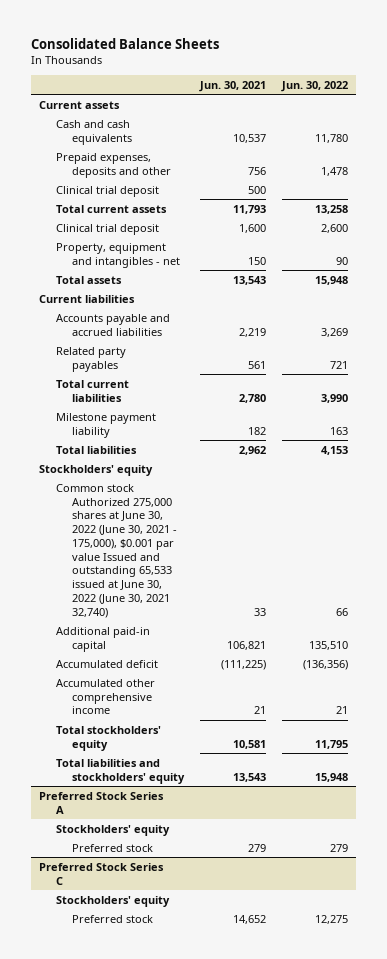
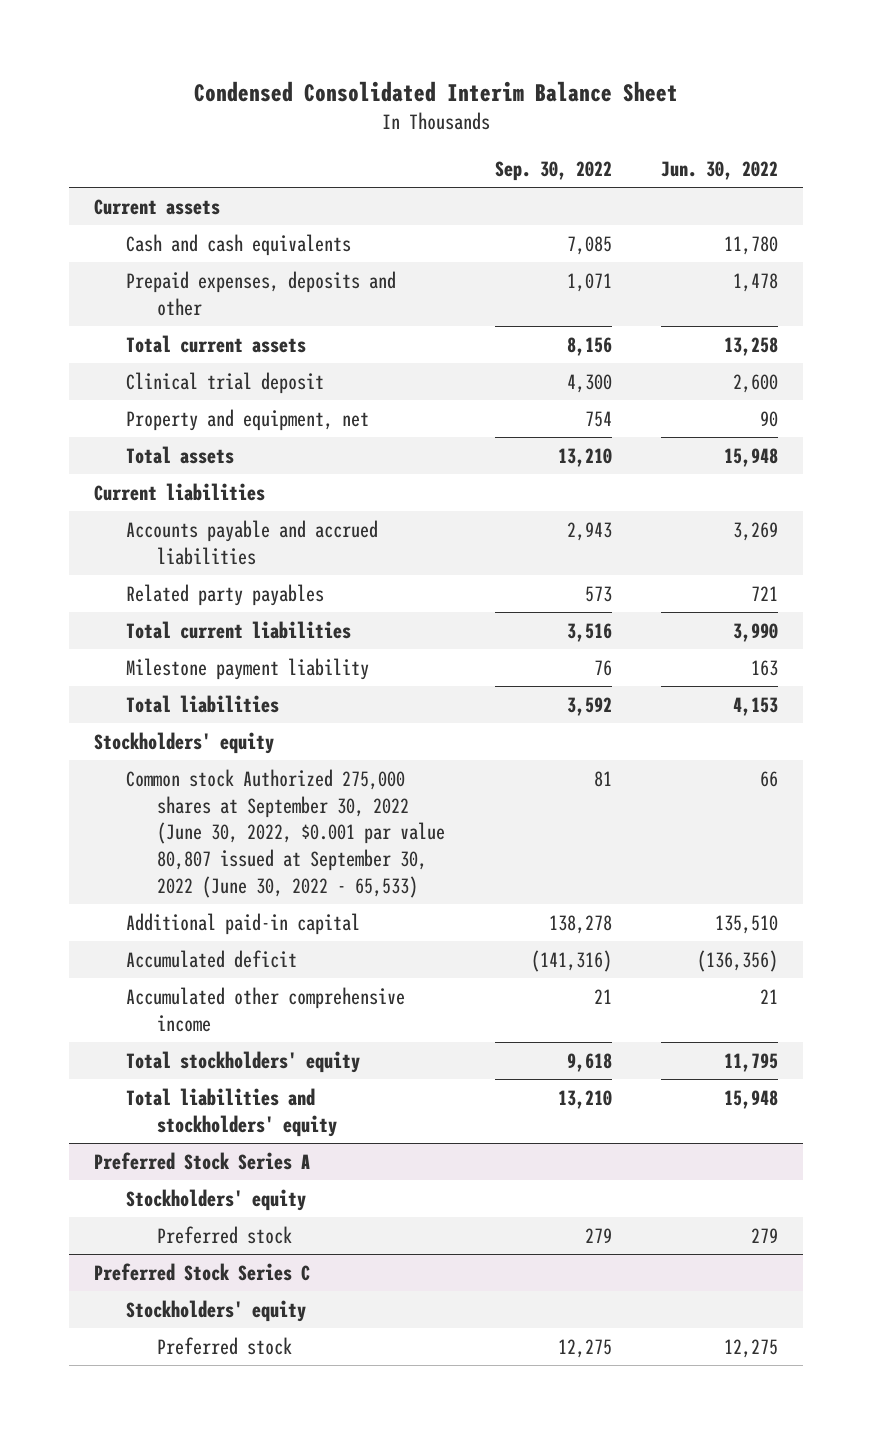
[31,37,220,49] Consolidated Balance Sheets -> [194,81,679,103] Condensed Consolidated Interim Balance Sheet
[199,80,267,92] Jun. 30, 2021 -> none
none -> [494,160,612,181] Sep. 30, 2022
[55,185,159,197] Clinical trial deposit -> none
[55,242,181,268] Property, equipment and intangibles - net -> [125,408,369,431] Property and equipment, net
[55,483,178,618] Common stock Authorized 275,000 shares at June 30, 2022 (June 30, 2021 - 175,000), $0.001 par value Issued and outstanding 65,533 issued at June 30, 2022 (June 30, 2021 32,740) -> [125,768,446,899] Common stock Authorized 275,000 shares at September 30, 2022 (June 30, 2022, $0.001 par value 80,807 issued at September 30, 2022 (June 30, 2022 - 65,533)

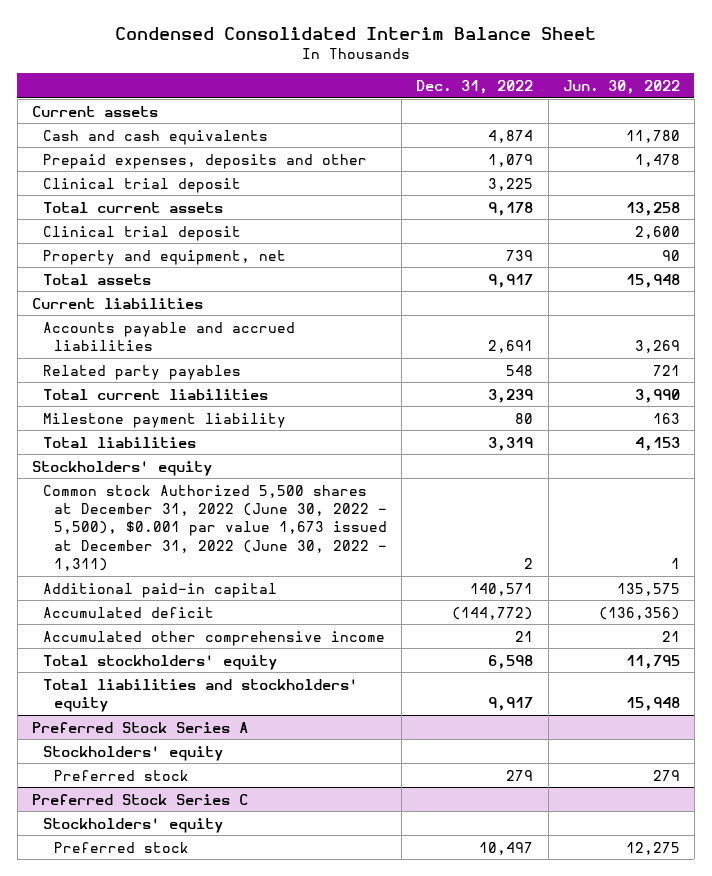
[494,160,612,181] Sep. 30, 2022 -> none
none -> [416,79,534,94] Dec. 31, 2022
none -> [43,177,242,193] Clinical trial deposit
[125,768,446,899] Common stock Authorized 275,000 shares at September 30, 2022 (June 30, 2022, $0.001 par value 80,807 issued at September 30, 2022 (June 30, 2022 - 65,533) -> [43,484,388,572] Common stock Authorized 5,500 shares at December 31, 2022 (June 30, 2022 - 5,500), $0.001 par value 1,673 issued at December 31, 2022 (June 30, 2022 - 1,311)
[760,770,779,787] 66 -> [670,558,680,570] 1
[715,914,779,934] 135,510 -> [616,582,680,596] 135,575

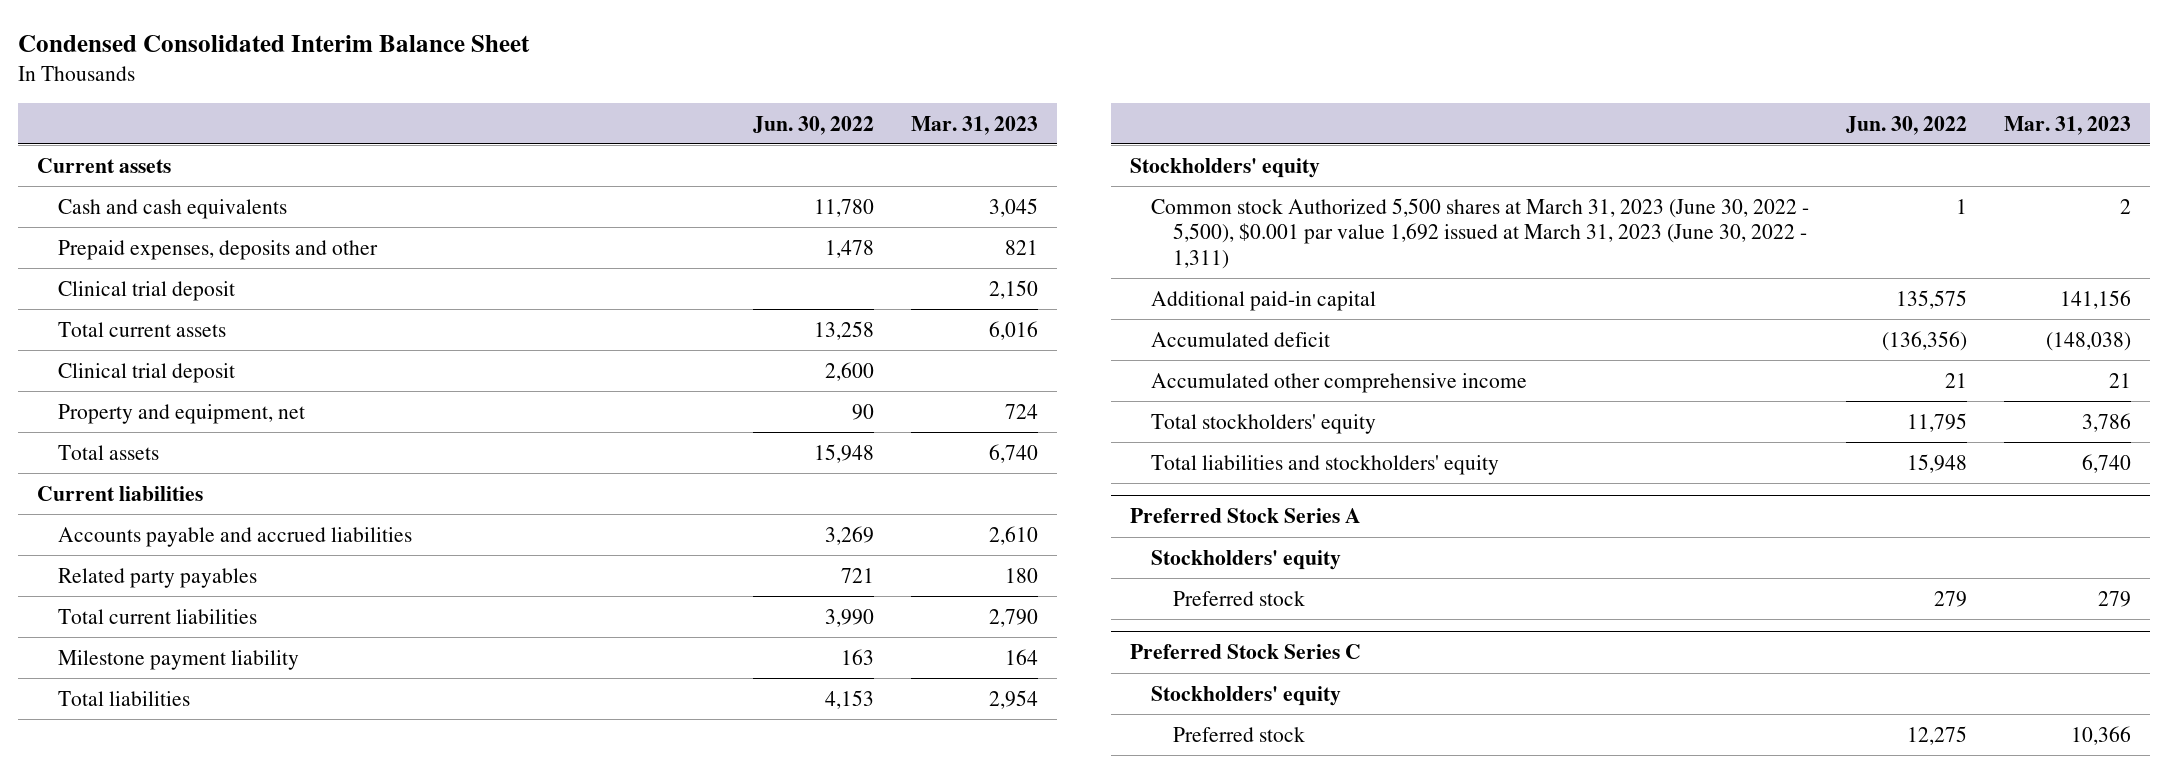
[416,79,534,94] Dec. 31, 2022 -> none
none -> [911,115,1039,135] Mar. 31, 2023
[43,484,388,572] Common stock Authorized 5,500 shares at December 31, 2022 (June 30, 2022 - 5,500), $0.001 par value 1,673 issued at December 31, 2022 (June 30, 2022 - 1,311) -> [1151,197,1810,269] Common stock Authorized 5,500 shares at March 31, 2023 (June 30, 2022 - 5,500), $0.001 par value 1,692 issued at March 31, 2023 (June 30, 2022 - 1,311)

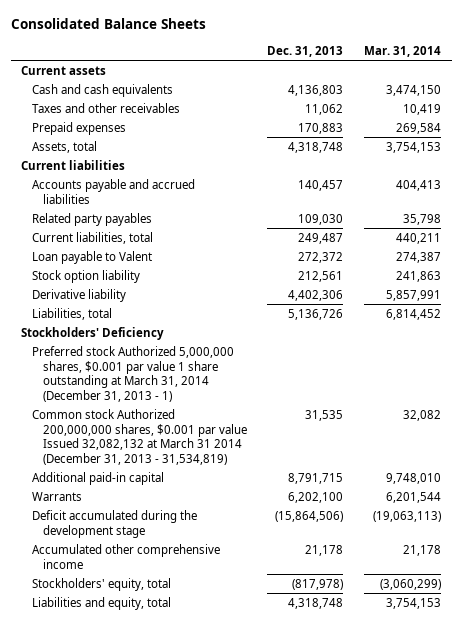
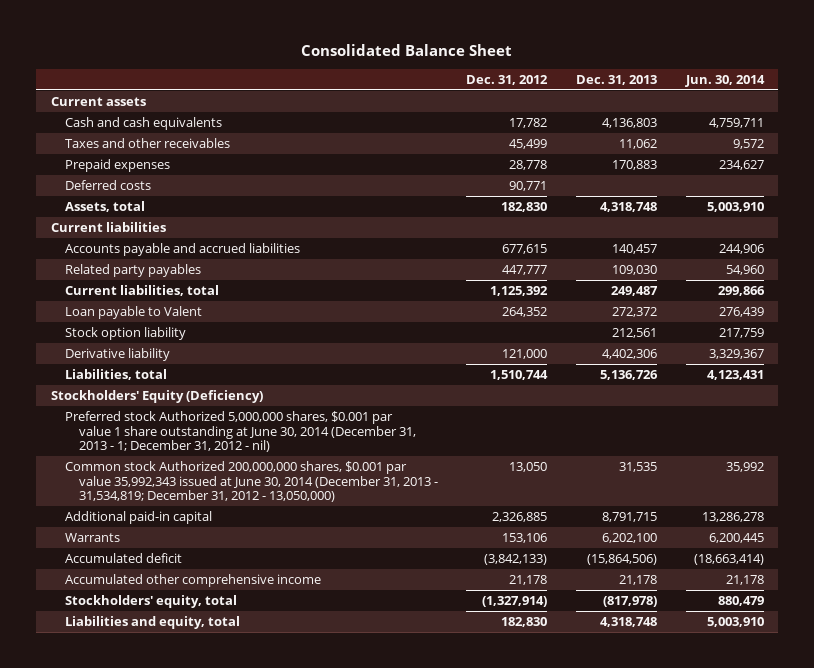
[10,17,206,29] Consolidated Balance Sheets -> [301,43,513,56] Consolidated Balance Sheet
[364,45,442,57] Mar. 31, 2014 -> none
none -> [466,74,549,85] Dec. 31, 2012
none -> [684,74,765,87] Jun. 30, 2014
none -> [64,180,151,191] Deferred costs
[21,326,165,340] Stockholders' Deficiency -> [50,390,263,404] Stockholders' Equity (Deficiency)
[31,345,234,402] Preferred stock Authorized 5,000,000 shares, $0.001 par value 1 share outstanding at March 31, 2014 (December 31, 2013 - 1) -> [64,411,416,453] Preferred stock Authorized 5,000,000 shares, $0.001 par value 1 share outstanding at June 30, 2014 (December 31, 2013 - 1; December 31, 2012 - nil)
[31,408,247,465] Common stock Authorized 200,000,000 shares, $0.001 par value Issued 32,082,132 at March 31 2014 (December 31, 2013 - 31,534,819) -> [64,461,438,503] Common stock Authorized 200,000,000 shares, $0.001 par value 35,992,343 issued at June 30, 2014 (December 31, 2013 - 31,534,819; December 31, 2012 - 13,050,000)
[31,509,197,538] Deficit accumulated during the development stage -> [64,553,182,564] Accumulated deficit

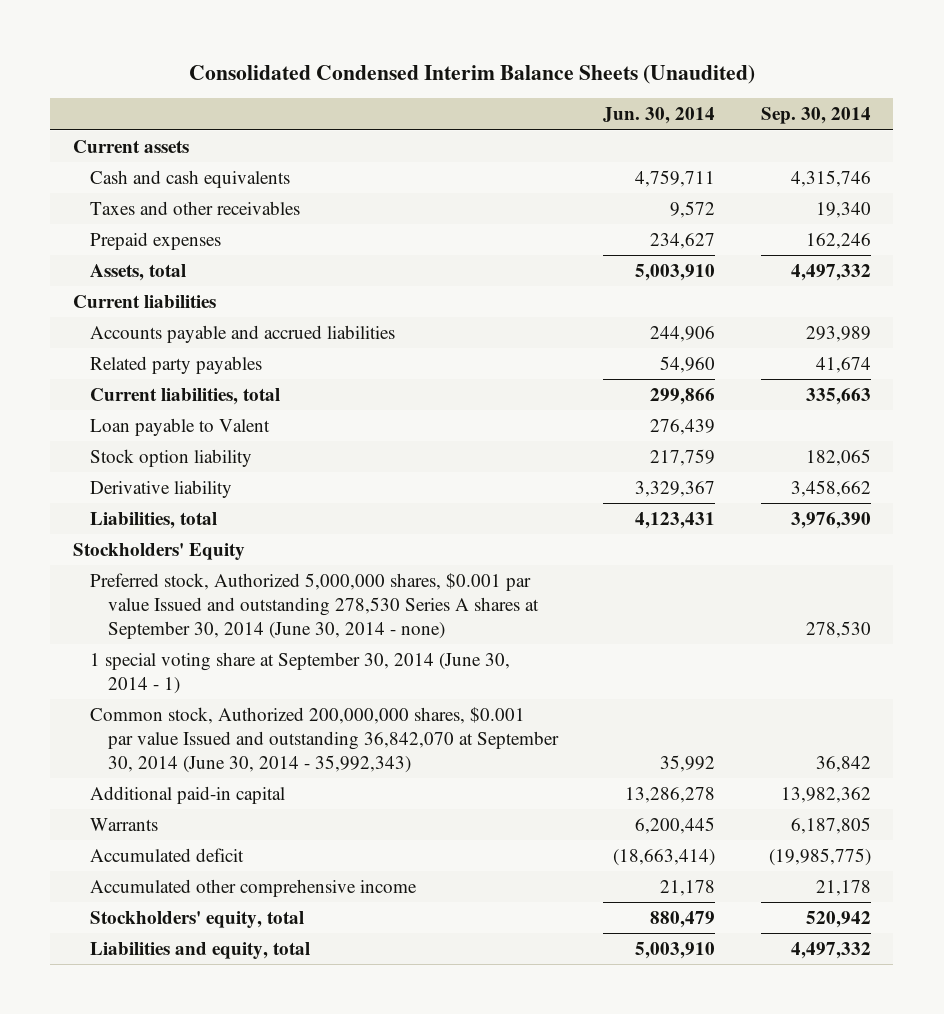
[301,43,513,56] Consolidated Balance Sheet -> [188,64,755,84] Consolidated Condensed Interim Balance Sheets (Unaudited)
[466,74,549,85] Dec. 31, 2012 -> none
[575,74,657,85] Dec. 31, 2013 -> none
none -> [760,107,871,125] Sep. 30, 2014
[64,180,151,191] Deferred costs -> none
[50,390,263,404] Stockholders' Equity (Deficiency) -> [73,542,246,560] Stockholders' Equity
[64,411,416,453] Preferred stock Authorized 5,000,000 shares, $0.001 par value 1 share outstanding at June 30, 2014 (December 31, 2013 - 1; December 31, 2012 - nil) -> [90,572,539,639] Preferred stock, Authorized 5,000,000 shares, $0.001 par value Issued and outstanding 278,530 Series A shares at September 30, 2014 (June 30, 2014 - none)
none -> [90,651,511,694] 1 special voting share at September 30, 2014 (June 30, 2014 - 1)
[64,461,438,503] Common stock Authorized 200,000,000 shares, $0.001 par value 35,992,343 issued at June 30, 2014 (December 31, 2013 - 31,534,819; December 31, 2012 - 13,050,000) -> [90,706,559,773] Common stock, Authorized 200,000,000 shares, $0.001 par value Issued and outstanding 36,842,070 at September 30, 2014 (June 30, 2014 - 35,992,343)

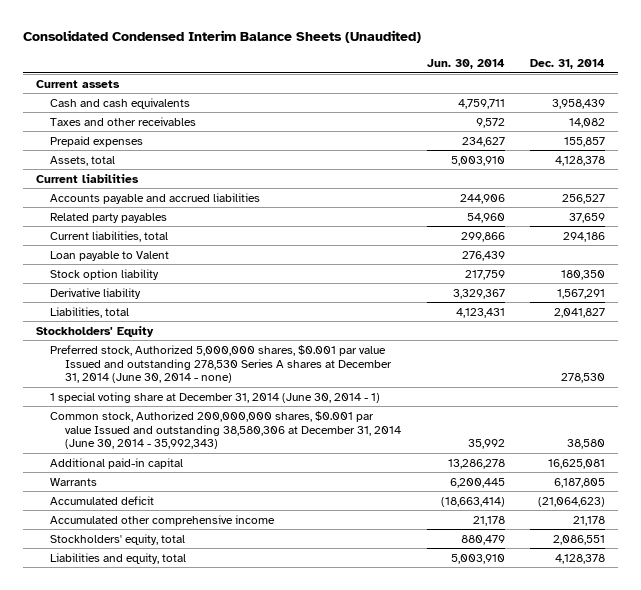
[760,107,871,125] Sep. 30, 2014 -> none
none -> [530,58,606,69] Dec. 31, 2014
[90,572,539,639] Preferred stock, Authorized 5,000,000 shares, $0.001 par value Issued and outstanding 278,530 Series A shares at September 30, 2014 (June 30, 2014 - none) -> [50,344,393,384] Preferred stock, Authorized 5,000,000 shares, $0.001 par value Issued and outstanding 278,530 Series A shares at December 31, 2014 (June 30, 2014 - none)
[90,651,511,694] 1 special voting share at September 30, 2014 (June 30, 2014 - 1) -> [50,391,381,403] 1 special voting share at December 31, 2014 (June 30, 2014 - 1)
[90,706,559,773] Common stock, Authorized 200,000,000 shares, $0.001 par value Issued and outstanding 36,842,070 at September 30, 2014 (June 30, 2014 - 35,992,343) -> [50,410,402,450] Common stock, Authorized 200,000,000 shares, $0.001 par value Issued and outstanding 38,580,306 at December 31, 2014 (June 30, 2014 - 35,992,343)

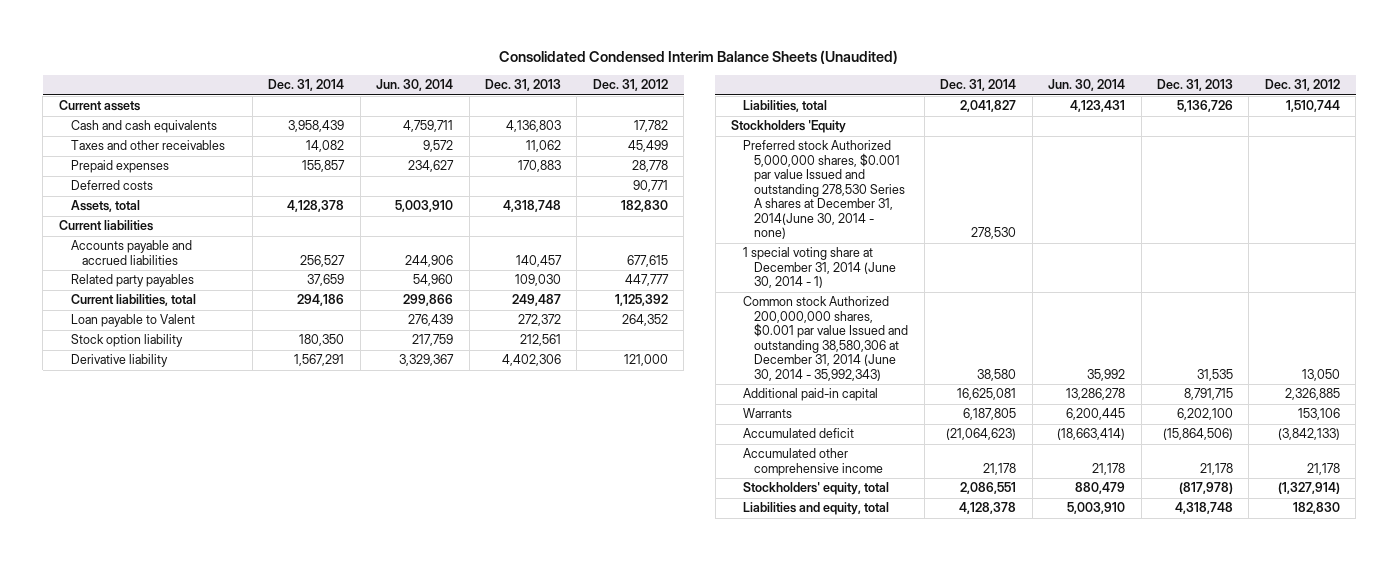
none -> [484,79,561,92] Dec. 31, 2013
none -> [592,79,668,92] Dec. 31, 2012
none -> [70,180,153,191] Deferred costs
[35,325,154,337] Stockholders' Equity -> [730,120,846,134] Stockholders 'Equity
[50,344,393,384] Preferred stock, Authorized 5,000,000 shares, $0.001 par value Issued and outstanding 278,530 Series A shares at December 31, 2014 (June 30, 2014 - none) -> [742,140,906,240] Preferred stock Authorized 5,000,000 shares, $0.001 par value Issued and outstanding 278,530 Series A shares at December 31, 2014(June 30, 2014 - none)
[50,410,402,450] Common stock, Authorized 200,000,000 shares, $0.001 par value Issued and outstanding 38,580,306 at December 31, 2014 (June 30, 2014 - 35,992,343) -> [742,296,909,381] Common stock Authorized 200,000,000 shares, $0.001 par value Issued and outstanding 38,580,306 at December 31, 2014 (June 30, 2014 - 35,992,343)

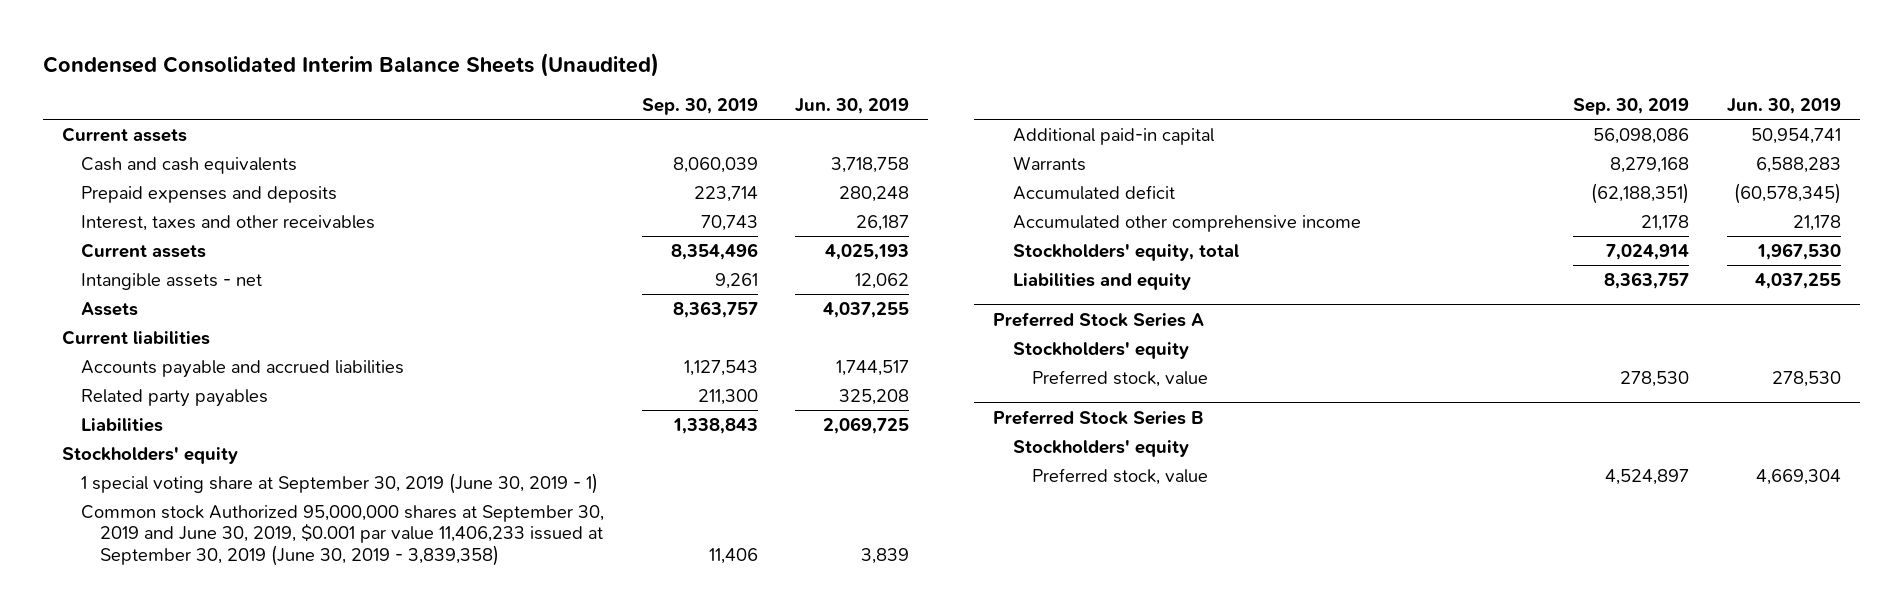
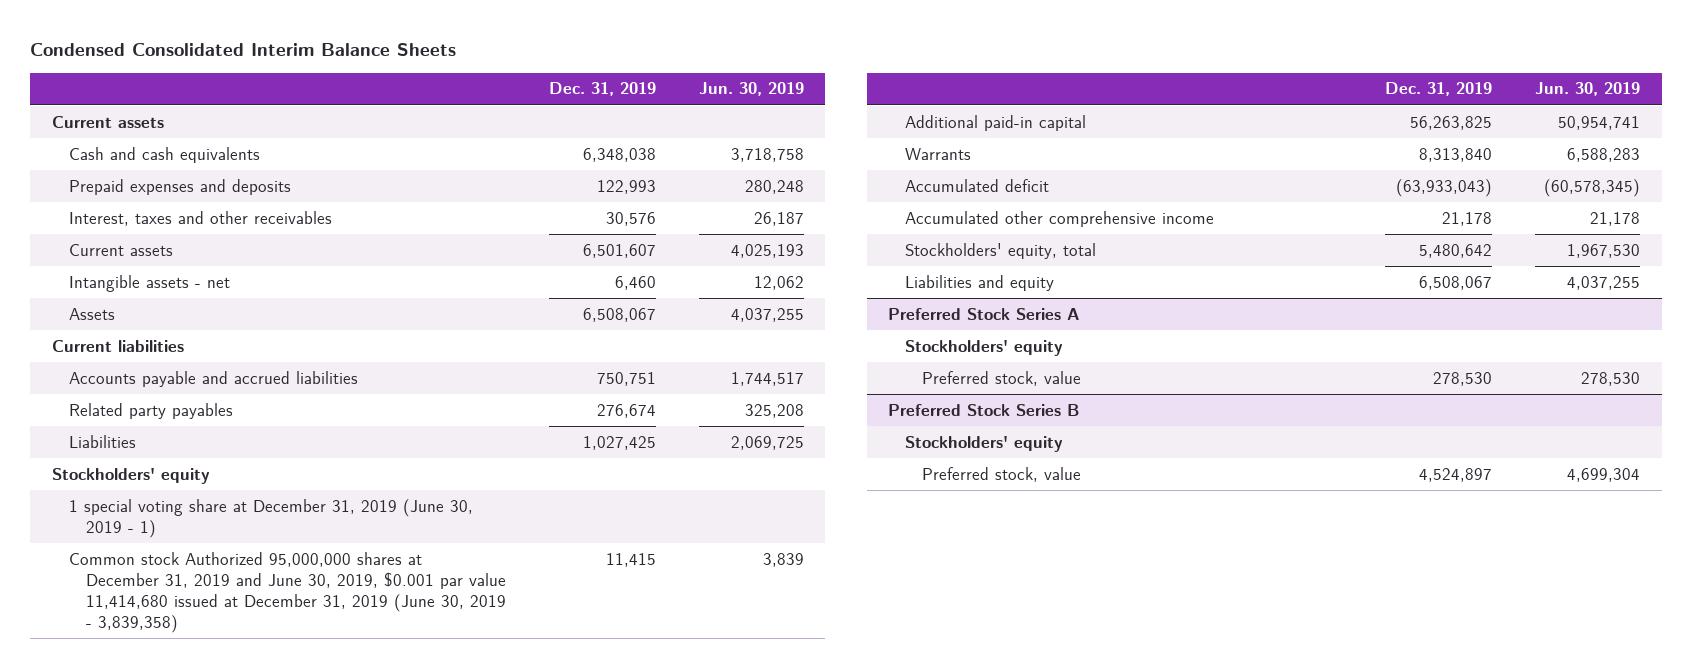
[42,52,659,77] Condensed Consolidated Interim Balance Sheets (Unaudited) -> [30,43,457,57] Condensed Consolidated Interim Balance Sheets
[641,98,758,116] Sep. 30, 2019 -> none
none -> [548,82,656,97] Dec. 31, 2019
[81,472,599,494] 1 special voting share at September 30, 2019 (June 30, 2019 - 1) -> [68,498,473,538] 1 special voting share at December 31, 2019 (June 30, 2019 - 1)
[81,504,605,566] Common stock Authorized 95,000,000 shares at September 30, 2019 and June 30, 2019, $0.001 par value 11,406,233 issued at September 30, 2019 (June 30, 2019 - 3,839,358) -> [68,551,506,634] Common stock Authorized 95,000,000 shares at December 31, 2019 and June 30, 2019, $0.001 par value 11,414,680 issued at December 31, 2019 (June 30, 2019 - 3,839,358)
[1755,468,1841,485] 4,669,304 -> [1567,467,1641,482] 4,699,304

